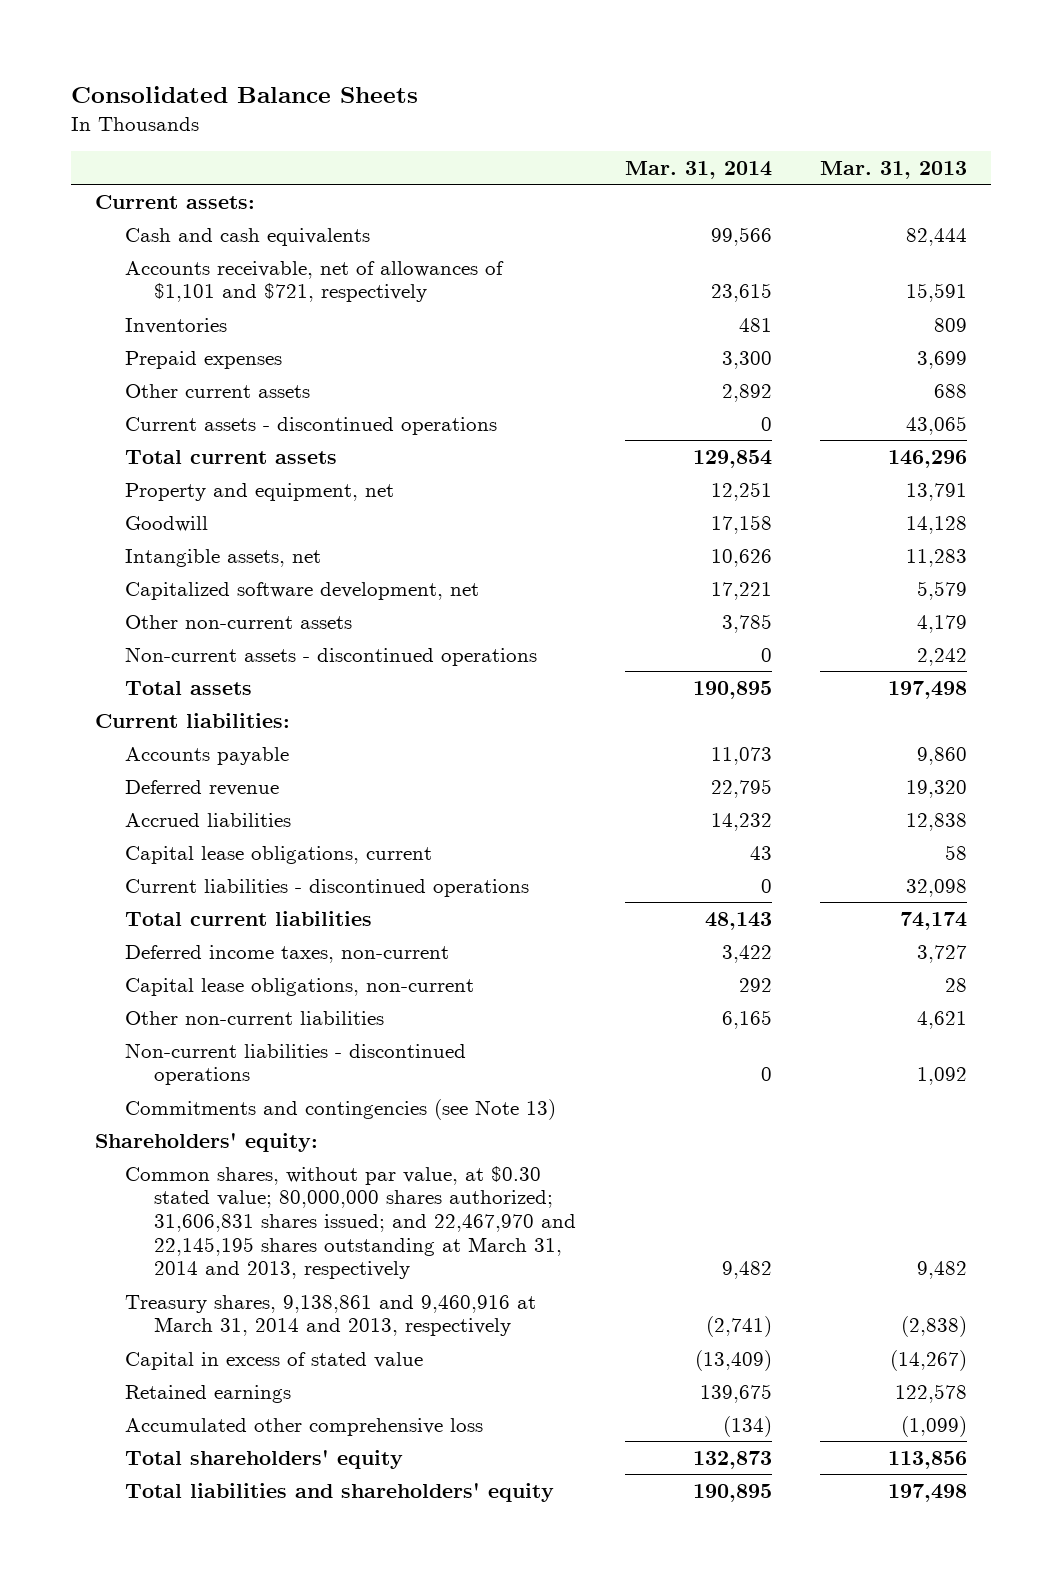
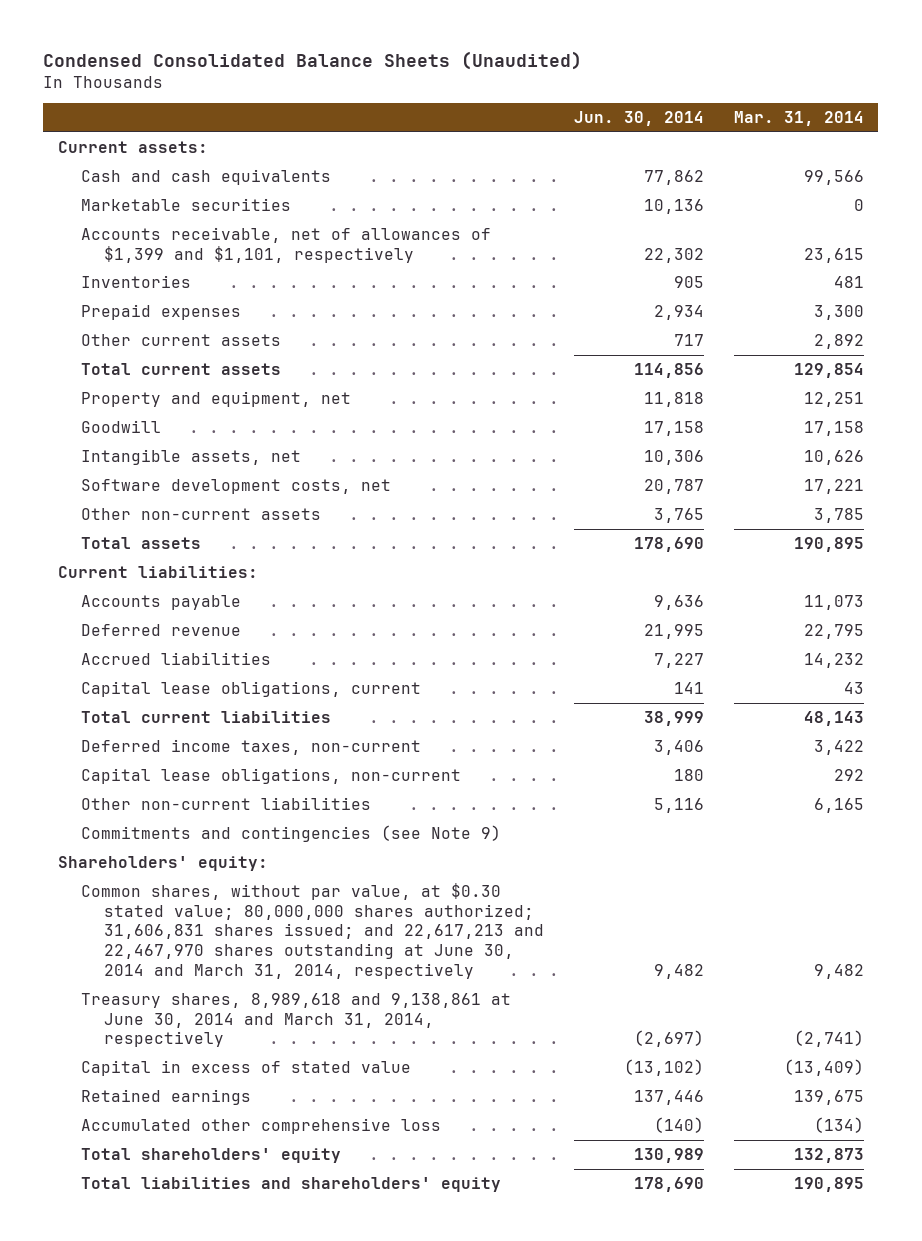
[71,85,419,103] Consolidated Balance Sheets -> [43,51,583,71] Condensed Consolidated Balance Sheets (Unaudited)
[819,160,967,179] Mar. 31, 2013 -> none
none -> [573,110,704,126] Jun. 30, 2014
none -> [81,197,292,211] Marketable securities
[124,260,504,303] Accounts receivable, net of allowances of $1,101 and $721, respectively -> [81,226,492,263] Accounts receivable, net of allowances of $1,399 and $1,101, respectively
[124,416,497,435] Current assets - discontinued operations -> none
[124,581,479,600] Capitalized software development, net -> [81,478,392,494] Software development costs, net
[124,646,537,666] Non-current assets - discontinued operations -> none
[124,878,529,897] Current liabilities - discontinued operations -> none
[124,1042,466,1086] Non-current liabilities - discontinued operations -> none
[124,1098,556,1120] Commitments and contingencies (see Note 13) -> [81,824,502,842] Commitments and contingencies (see Note 9)
[124,1165,577,1280] Common shares, without par value, at $0.30 stated value; 80,000,000 shares authorized; 31,606,831 shares issued; and 22,467,970 and 22,145,195 shares outstanding at March 31, 2014 and 2013, respectively -> [81,882,544,980] Common shares, without par value, at $0.30 stated value; 80,000,000 shares authorized; 31,606,831 shares issued; and 22,617,213 and 22,467,970 shares outstanding at June 30, 2014 and March 31, 2014, respectively
[124,1294,536,1337] Treasury shares, 9,138,861 and 9,460,916 at March 31, 2014 and 2013, respectively -> [81,992,512,1048] Treasury shares, 8,989,618 and 9,138,861 at June 30, 2014 and March 31, 2014, respectively

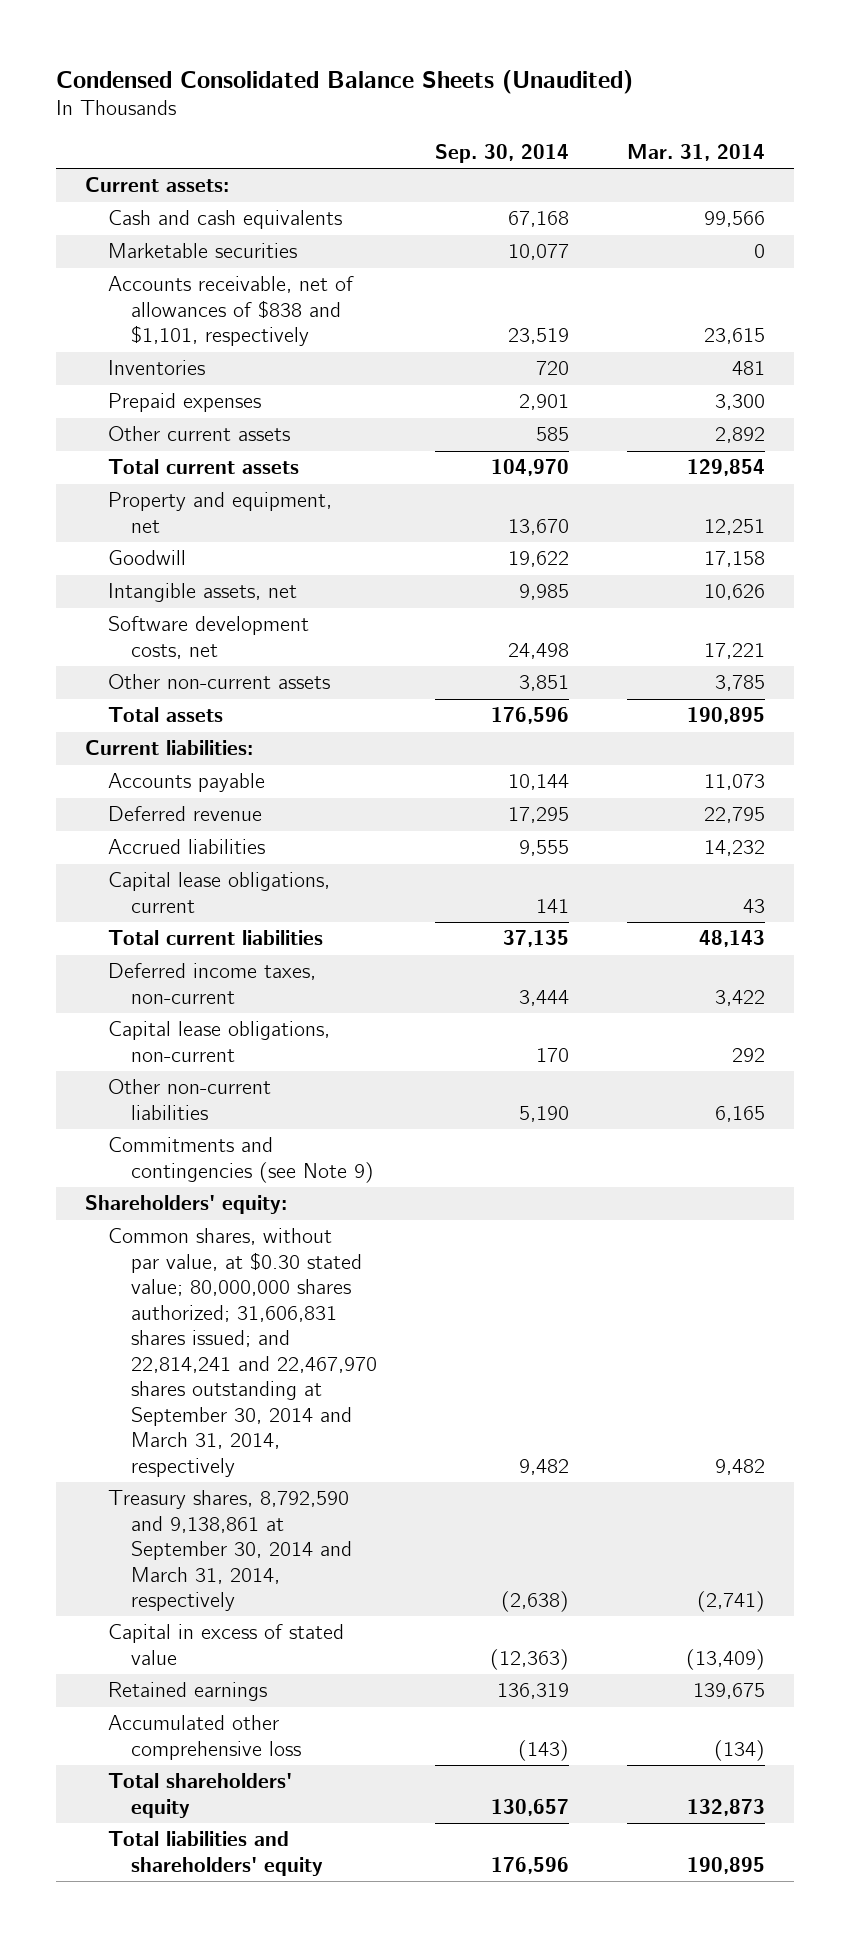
[573,110,704,126] Jun. 30, 2014 -> none
none -> [434,144,569,164] Sep. 30, 2014
[81,226,492,263] Accounts receivable, net of allowances of $1,399 and $1,101, respectively -> [107,276,354,347] Accounts receivable, net of allowances of $838 and $1,101, respectively
[81,882,544,980] Common shares, without par value, at $0.30 stated value; 80,000,000 shares authorized; 31,606,831 shares issued; and 22,617,213 and 22,467,970 shares outstanding at June 30, 2014 and March 31, 2014, respectively -> [107,1228,377,1477] Common shares, without par value, at $0.30 stated value; 80,000,000 shares authorized; 31,606,831 shares issued; and 22,814,241 and 22,467,970 shares outstanding at September 30, 2014 and March 31, 2014, respectively
[81,992,512,1048] Treasury shares, 8,989,618 and 9,138,861 at June 30, 2014 and March 31, 2014, respectively -> [107,1490,352,1612] Treasury shares, 8,792,590 and 9,138,861 at September 30, 2014 and March 31, 2014, respectively

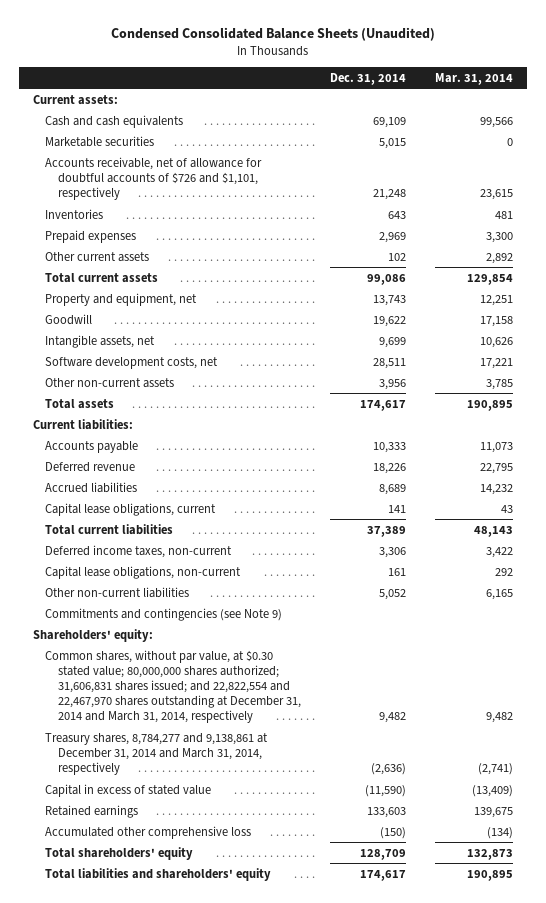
[434,144,569,164] Sep. 30, 2014 -> none
none -> [329,72,406,85] Dec. 31, 2014
[107,276,354,347] Accounts receivable, net of allowances of $838 and $1,101, respectively -> [45,156,263,201] Accounts receivable, net of allowance for doubtful accounts of $726 and $1,101, respectively
[107,1228,377,1477] Common shares, without par value, at $0.30 stated value; 80,000,000 shares authorized; 31,606,831 shares issued; and 22,814,241 and 22,467,970 shares outstanding at September 30, 2014 and March 31, 2014, respectively -> [45,649,301,724] Common shares, without par value, at $0.30 stated value; 80,000,000 shares authorized; 31,606,831 shares issued; and 22,822,554 and 22,467,970 shares outstanding at December 31, 2014 and March 31, 2014, respectively
[107,1490,352,1612] Treasury shares, 8,792,590 and 9,138,861 at September 30, 2014 and March 31, 2014, respectively -> [45,732,269,776] Treasury shares, 8,784,277 and 9,138,861 at December 31, 2014 and March 31, 2014, respectively

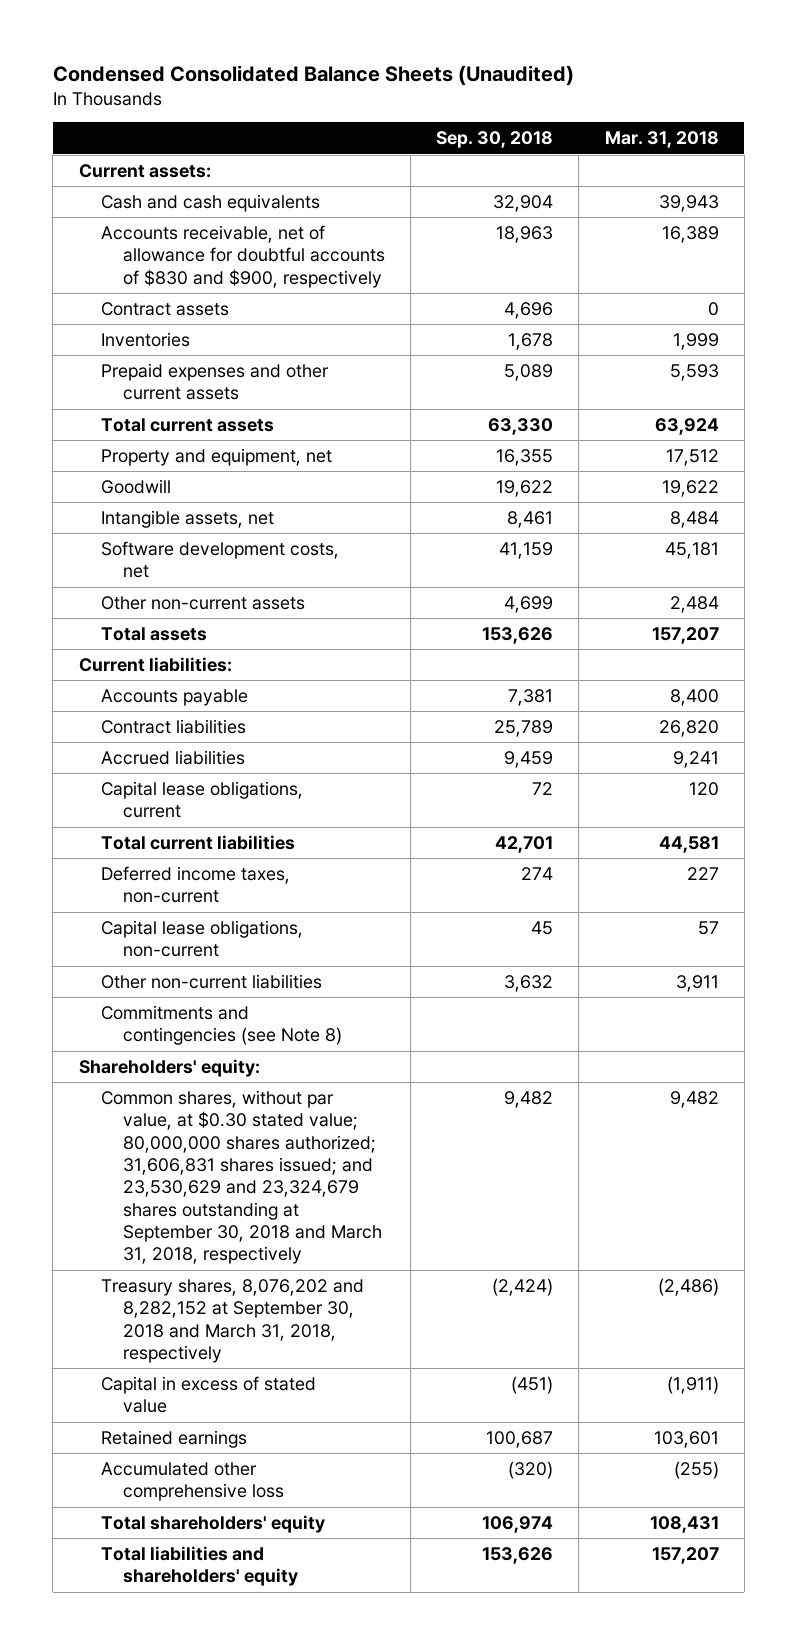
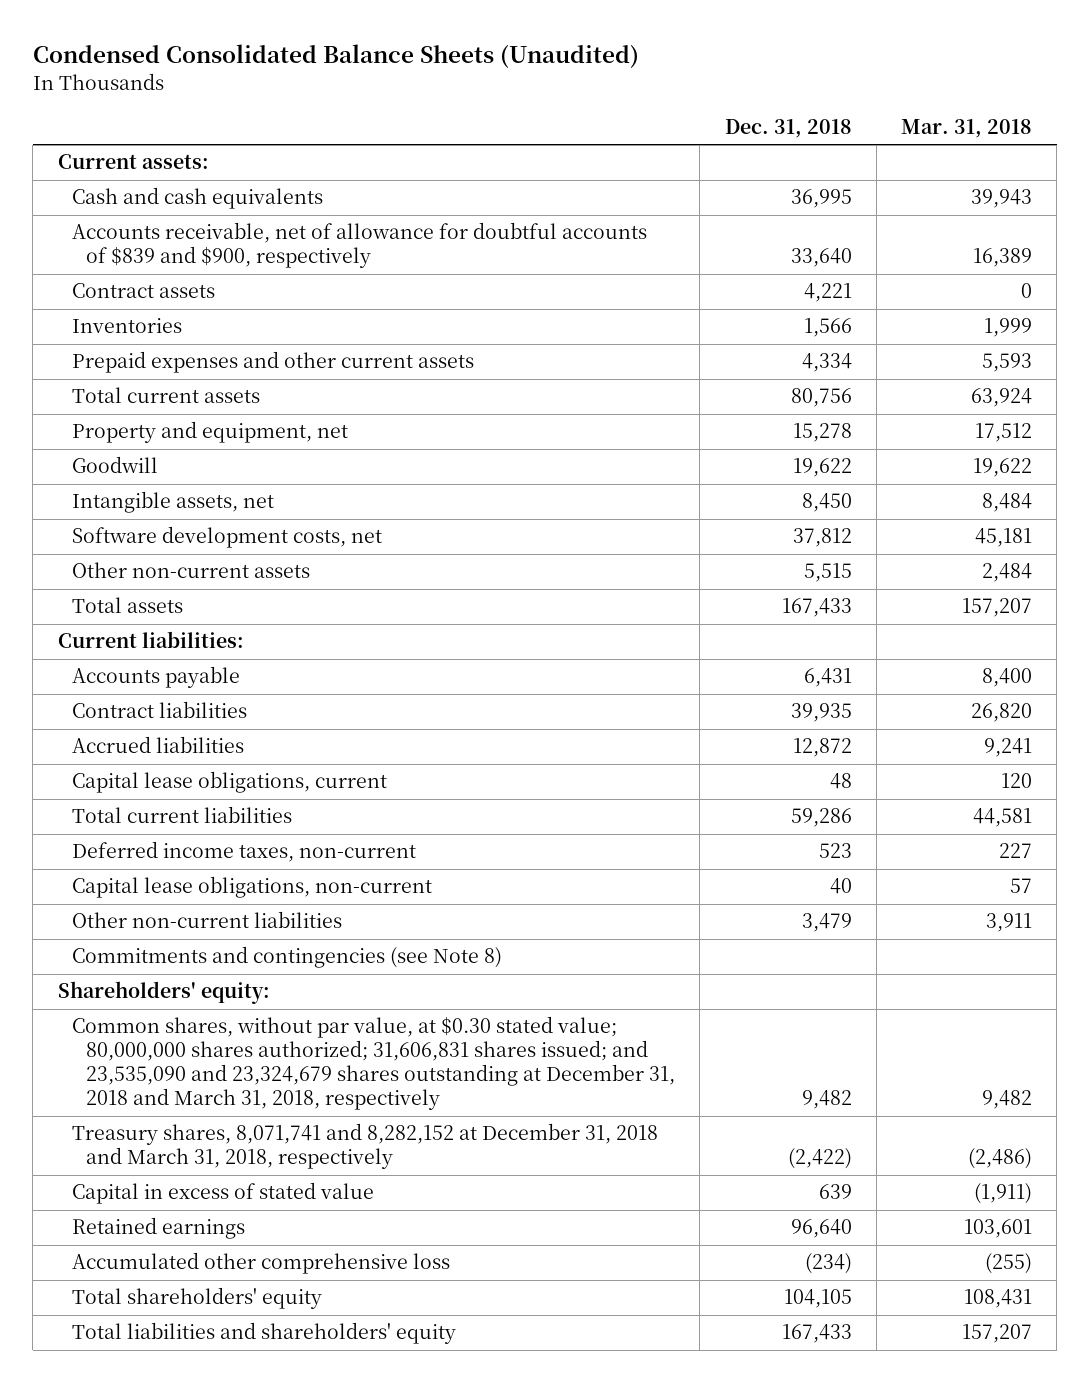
[436,131,554,149] Sep. 30, 2018 -> none
none -> [724,119,852,139] Dec. 31, 2018
[100,224,385,288] Accounts receivable, net of allowance for doubtful accounts of $830 and $900, respectively -> [71,222,647,269] Accounts receivable, net of allowance for doubtful accounts of $839 and $900, respectively
[100,1089,382,1265] Common shares, without par value, at $0.30 stated value; 80,000,000 shares authorized; 31,606,831 shares issued; and 23,530,629 and 23,324,679 shares outstanding at September 30, 2018 and March 31, 2018, respectively -> [71,1016,676,1111] Common shares, without par value, at $0.30 stated value; 80,000,000 shares authorized; 31,606,831 shares issued; and 23,535,090 and 23,324,679 shares outstanding at December 31, 2018 and March 31, 2018, respectively
[100,1278,364,1363] Treasury shares, 8,076,202 and 8,282,152 at September 30, 2018 and March 31, 2018, respectively -> [71,1123,658,1170] Treasury shares, 8,071,741 and 8,282,152 at December 31, 2018 and March 31, 2018, respectively

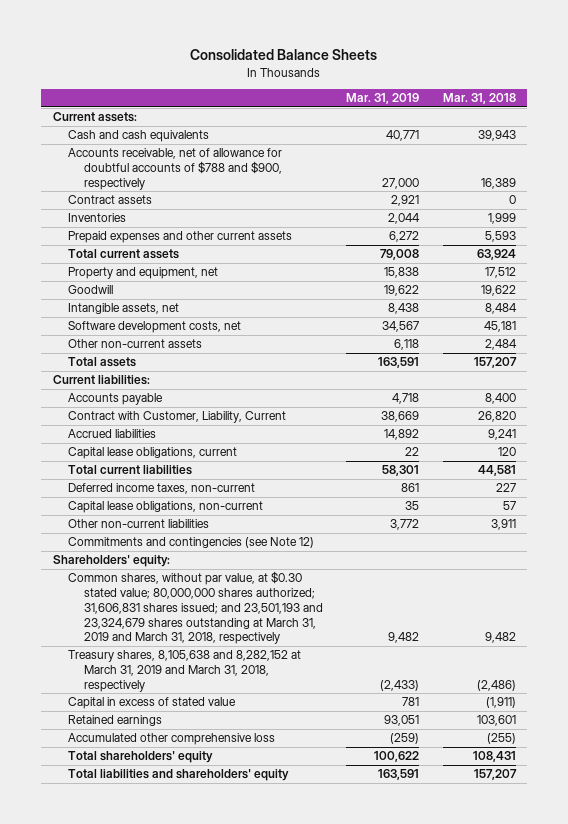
[32,44,639,69] Condensed Consolidated Balance Sheets (Unaudited) -> [190,49,378,61] Consolidated Balance Sheets
[724,119,852,139] Dec. 31, 2018 -> none
none -> [346,93,420,105] Mar. 31, 2019
[71,222,647,269] Accounts receivable, net of allowance for doubtful accounts of $839 and $900, respectively -> [68,148,283,190] Accounts receivable, net of allowance for doubtful accounts of $788 and $900, respectively
[71,701,247,719] Contract liabilities -> [68,411,287,424] Contract with Customer, Liability, Current
[71,946,502,969] Commitments and contingencies (see Note 8) -> [68,537,315,549] Commitments and contingencies (see Note 12)
[71,1016,676,1111] Common shares, without par value, at $0.30 stated value; 80,000,000 shares authorized; 31,606,831 shares issued; and 23,535,090 and 23,324,679 shares outstanding at December 31, 2018 and March 31, 2018, respectively -> [68,571,323,645] Common shares, without par value, at $0.30 stated value; 80,000,000 shares authorized; 31,606,831 shares issued; and 23,501,193 and 23,324,679 shares outstanding at March 31, 2019 and March 31, 2018, respectively
[71,1123,658,1170] Treasury shares, 8,071,741 and 8,282,152 at December 31, 2018 and March 31, 2018, respectively -> [68,650,302,692] Treasury shares, 8,105,638 and 8,282,152 at March 31, 2019 and March 31, 2018, respectively

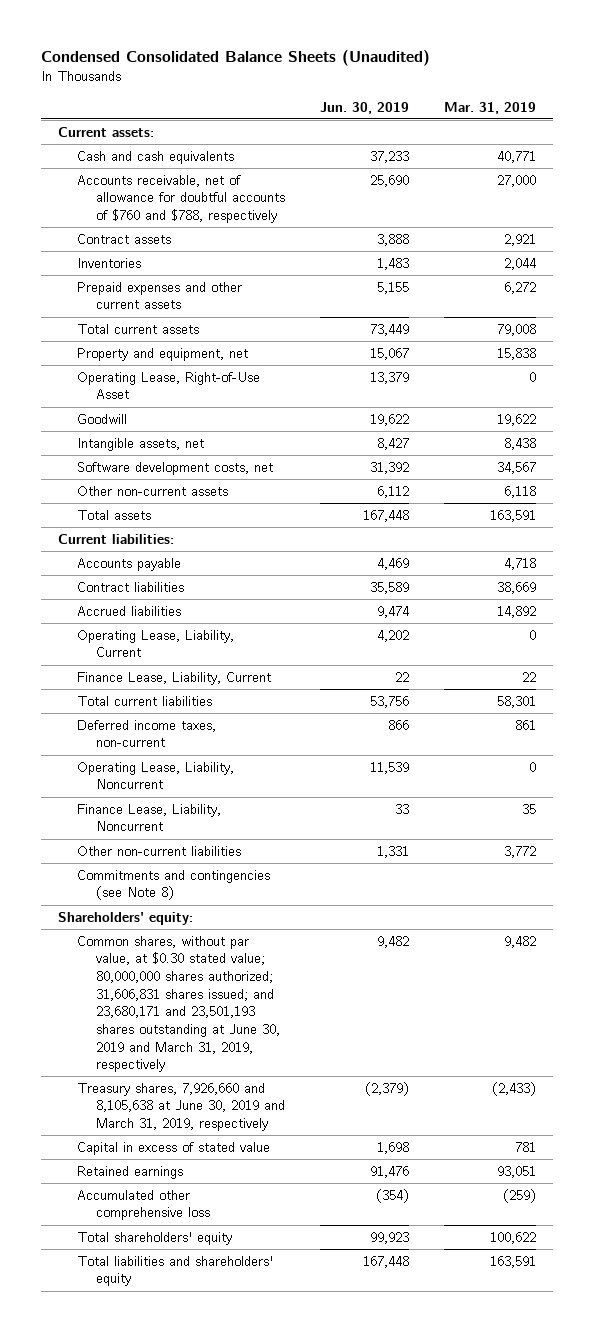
[190,49,378,61] Consolidated Balance Sheets -> [40,50,430,67] Condensed Consolidated Balance Sheets (Unaudited)
[442,93,516,105] Mar. 31, 2018 -> none
none -> [319,101,409,114] Jun. 30, 2019
[68,148,283,190] Accounts receivable, net of allowance for doubtful accounts of $788 and $900, respectively -> [77,174,285,224] Accounts receivable, net of allowance for doubtful accounts of $760 and $788, respectively
none -> [77,371,261,400] Operating Lease, Right-of-Use Asset
[68,411,287,424] Contract with Customer, Liability, Current -> [77,581,185,592] Contract liabilities
[68,447,238,460] Capital lease obligations, current -> none
none -> [77,629,235,658] Operating Lease, Liability, Current
none -> [77,671,272,685] Finance Lease, Liability, Current
[68,501,264,514] Capital lease obligations, non-current -> none
none -> [77,761,235,790] Operating Lease, Liability, Noncurrent
none -> [77,803,222,832] Finance Lease, Liability, Noncurrent
[68,537,315,549] Commitments and contingencies (see Note 12) -> [77,869,271,901] Commitments and contingencies (see Note 8)
[68,571,323,645] Common shares, without par value, at $0.30 stated value; 80,000,000 shares authorized; 31,606,831 shares issued; and 23,501,193 and 23,324,679 shares outstanding at March 31, 2019 and March 31, 2018, respectively -> [77,935,280,1073] Common shares, without par value, at $0.30 stated value; 80,000,000 shares authorized; 31,606,831 shares issued; and 23,680,171 and 23,501,193 shares outstanding at June 30, 2019 and March 31, 2019, respectively
[68,650,302,692] Treasury shares, 8,105,638 and 8,282,152 at March 31, 2019 and March 31, 2018, respectively -> [77,1082,285,1132] Treasury shares, 7,926,660 and 8,105,638 at June 30, 2019 and March 31, 2019, respectively

